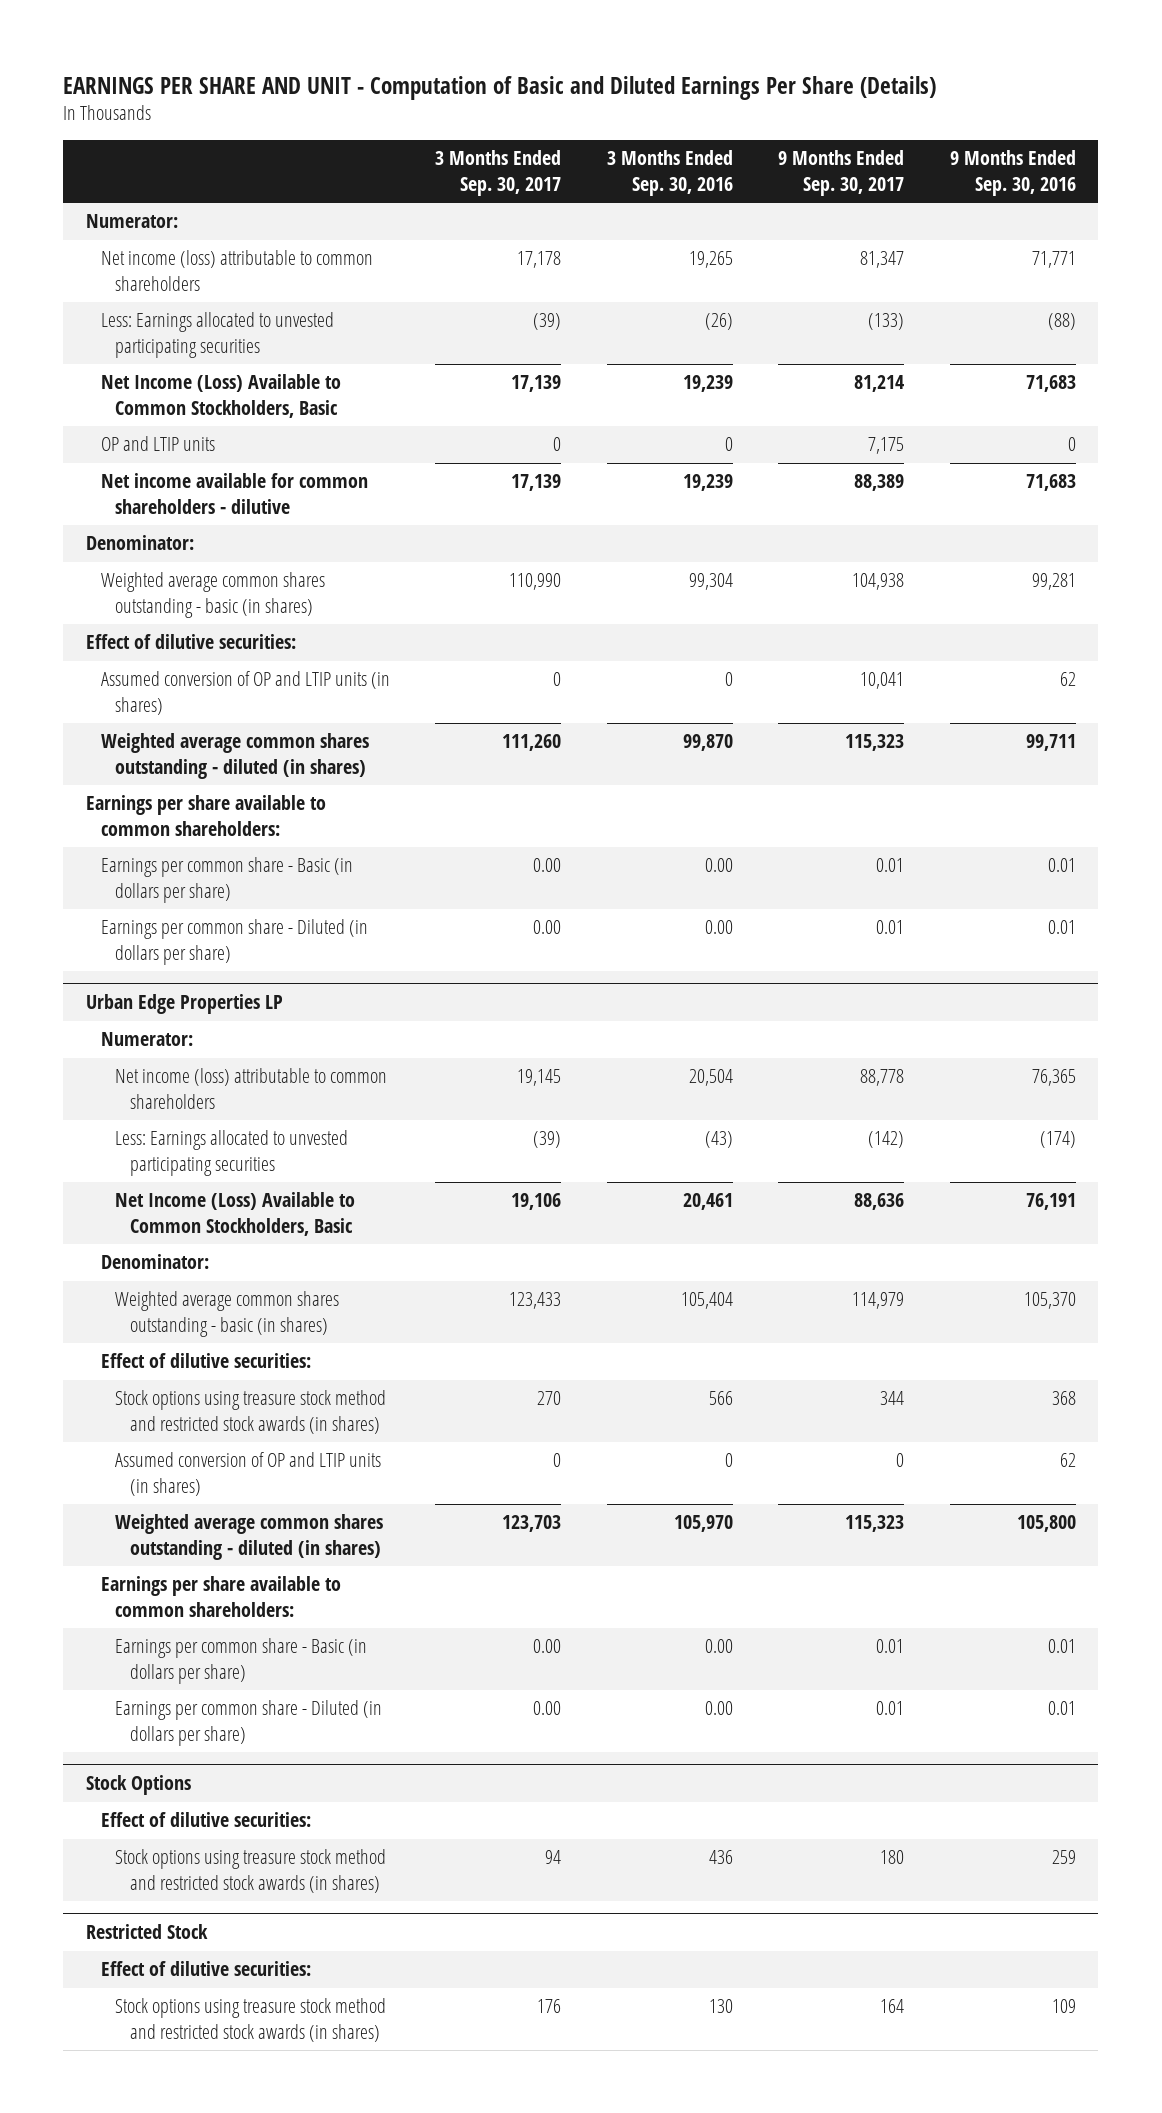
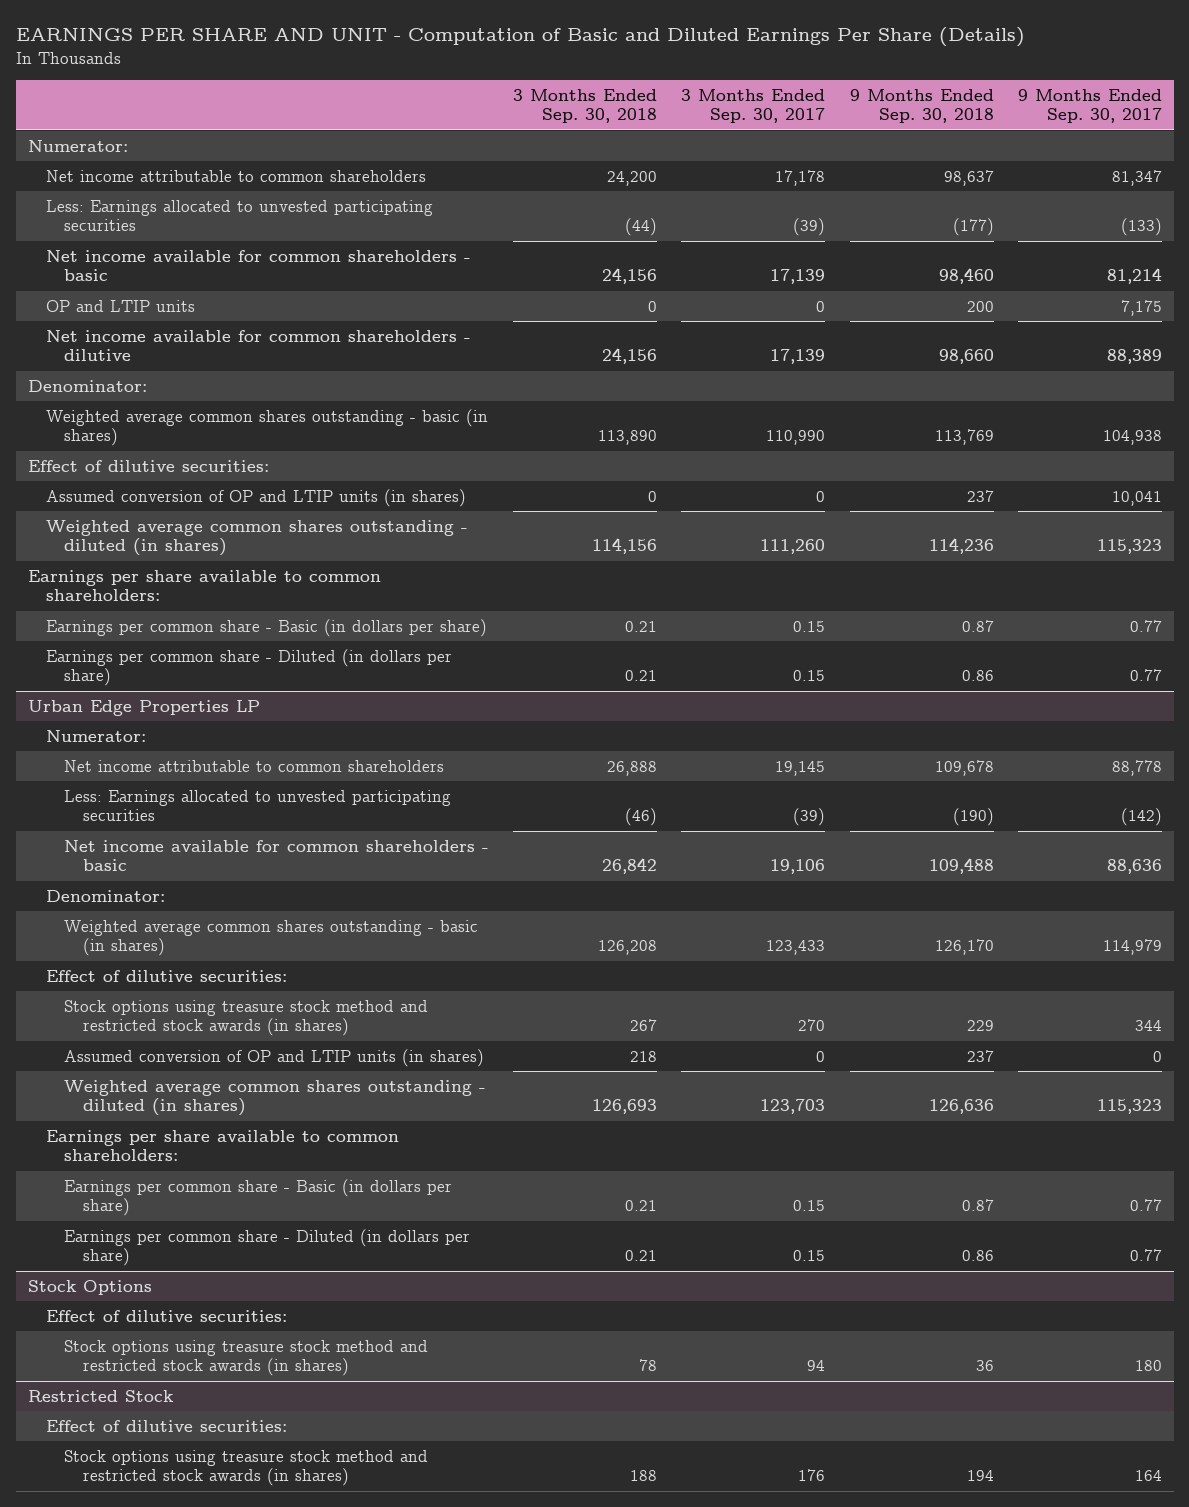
[606,150,733,196] 3 Months Ended Sep. 30, 2016 -> none
[949,150,1076,196] 9 Months Ended Sep. 30, 2016 -> none
none -> [513,88,658,124] 3 Months Ended Sep. 30, 2018
none -> [849,88,994,124] 9 Months Ended Sep. 30, 2018
[100,250,373,291] Net income (loss) attributable to common shareholders -> [46,169,427,182] Net income attributable to common shareholders
[100,374,341,418] Net Income (Loss) Available to Common Stockholders, Basic -> [46,249,472,282] Net income available for common shareholders - basic
[533,858,562,873] 0.00 -> [793,620,826,632] 0.15
[876,858,905,873] 0.01 -> [1129,619,1162,632] 0.77
[533,920,562,935] 0.00 -> [793,670,826,682] 0.15
[876,920,905,935] 0.01 -> [1129,669,1162,682] 0.77
[115,1068,388,1109] Net income (loss) attributable to common shareholders -> [64,759,445,772] Net income attributable to common shareholders
[115,1192,356,1236] Net Income (Loss) Available to Common Stockholders, Basic -> [64,839,490,872] Net income available for common shareholders - basic
[533,1639,562,1654] 0.00 -> [793,1200,826,1212] 0.15
[876,1639,905,1654] 0.01 -> [1129,1199,1162,1212] 0.77
[533,1701,562,1716] 0.00 -> [793,1250,826,1262] 0.15
[876,1701,905,1716] 0.01 -> [1129,1249,1162,1262] 0.77

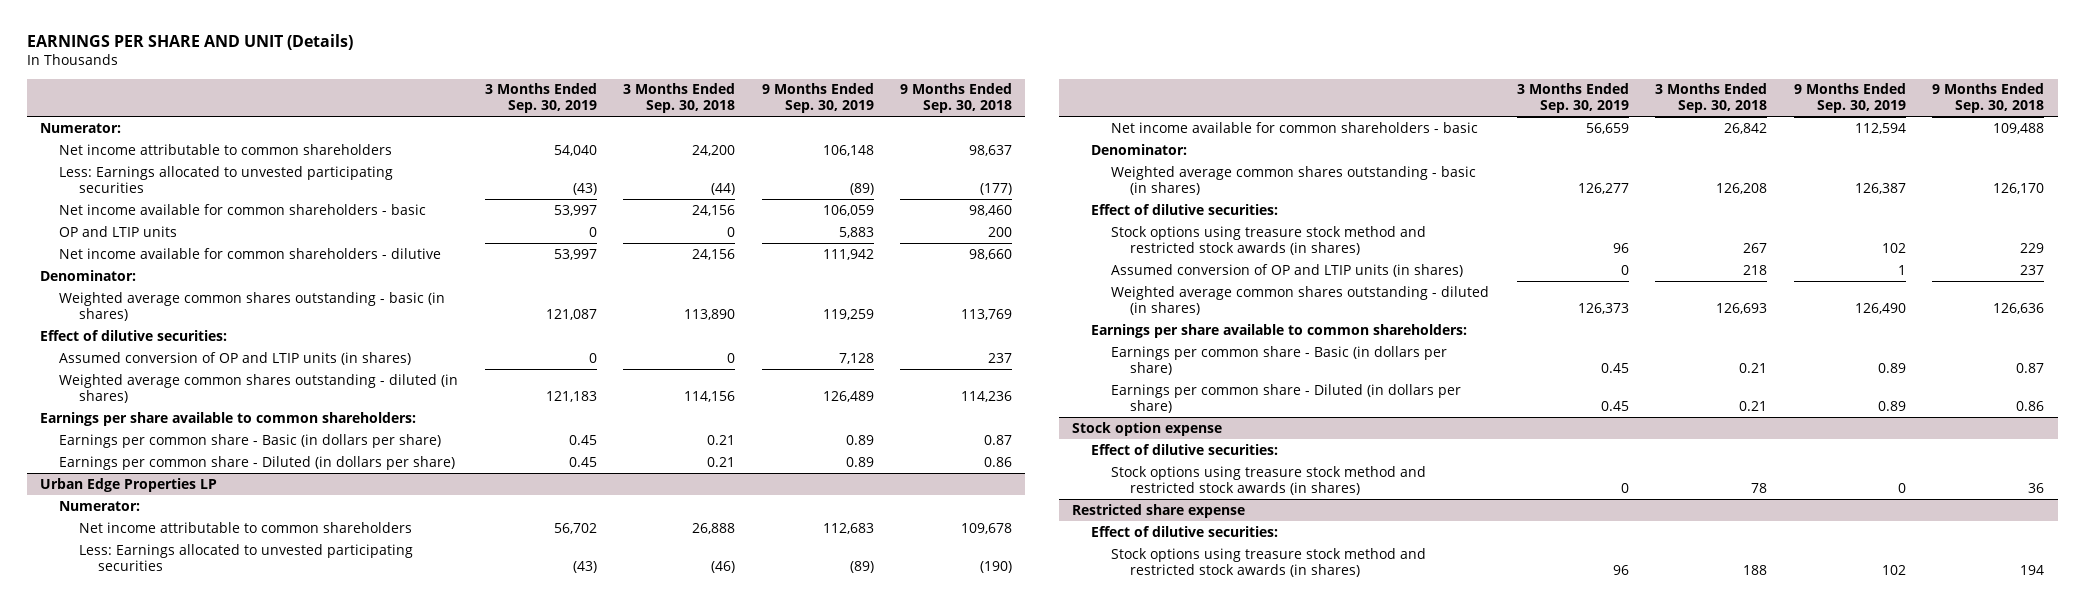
[15,27,1025,48] EARNINGS PER SHARE AND UNIT - Computation of Basic and Diluted Earnings Per Share (Details) -> [26,34,353,51] EARNINGS PER SHARE AND UNIT (Details)
[681,88,826,124] 3 Months Ended Sep. 30, 2017 -> none
[1017,88,1162,124] 9 Months Ended Sep. 30, 2017 -> none
none -> [484,83,597,114] 3 Months Ended Sep. 30, 2019
none -> [761,83,874,114] 9 Months Ended Sep. 30, 2019
[27,1279,152,1295] Stock Options -> [1071,421,1222,436] Stock option expense
[27,1389,174,1402] Restricted Stock -> [1071,503,1245,518] Restricted share expense

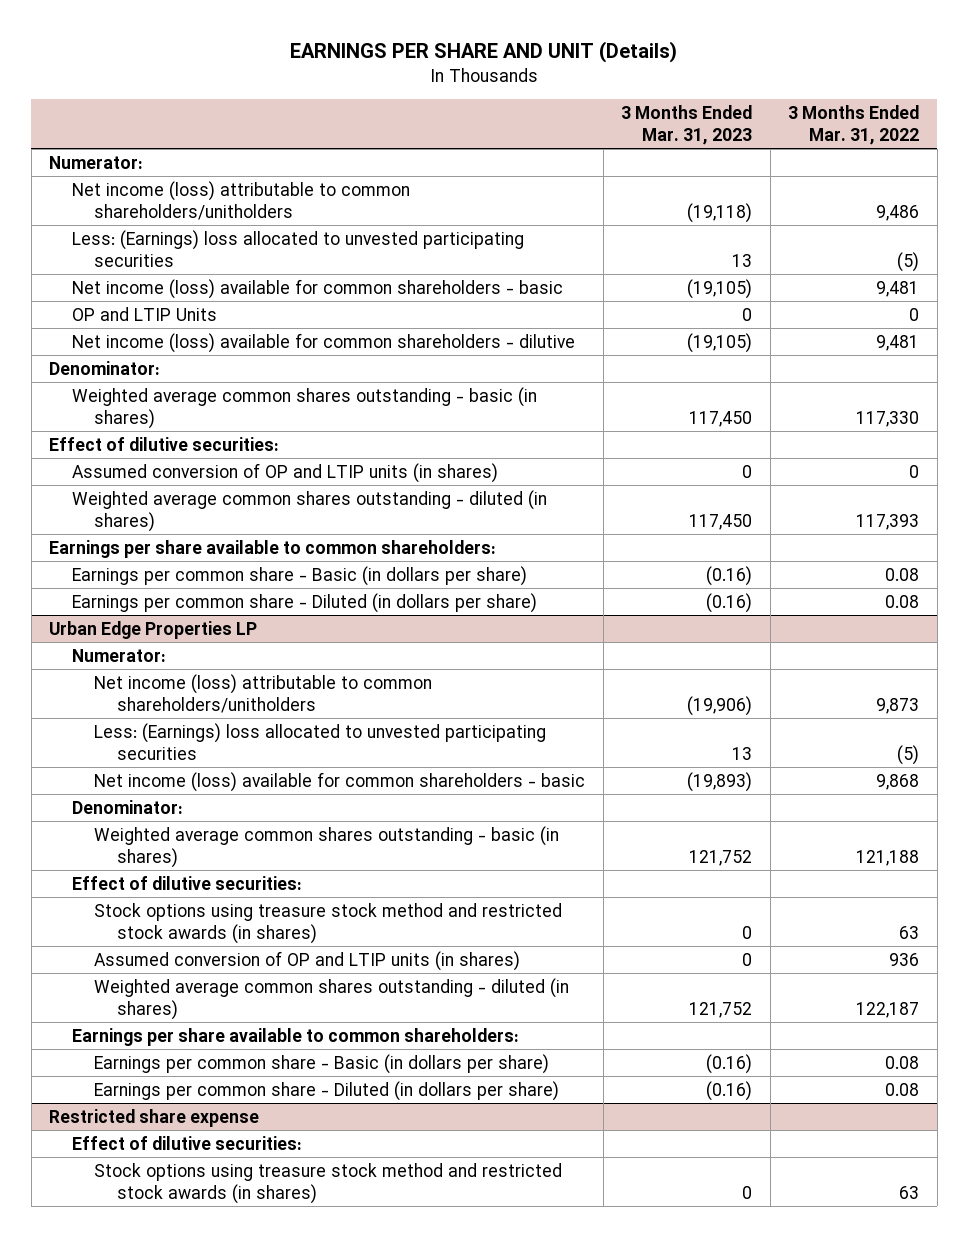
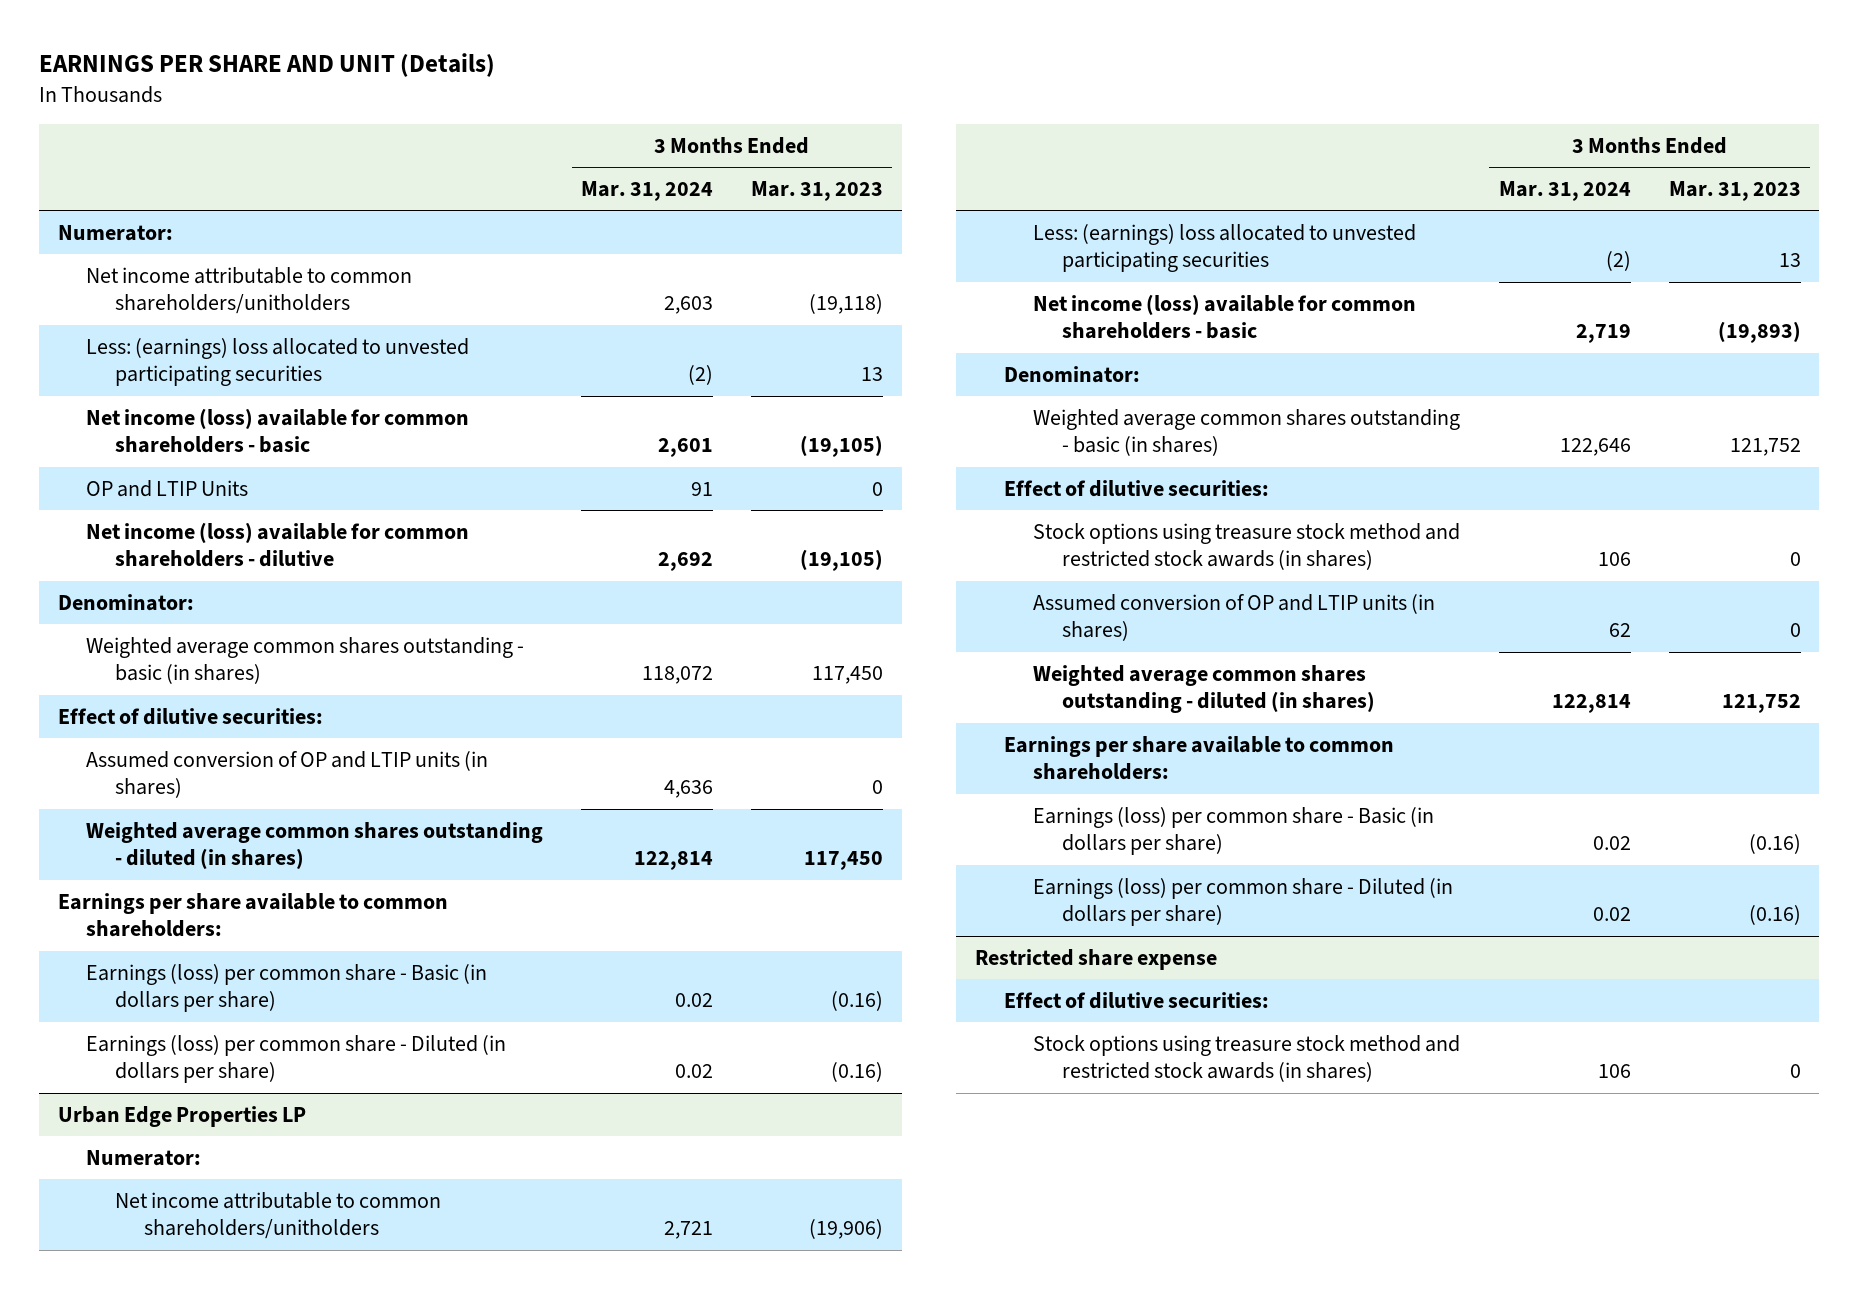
[788,104,920,146] 3 Months Ended Mar. 31, 2022 -> none
none -> [581,180,714,201] Mar. 31, 2024
[71,180,410,221] Net income (loss) attributable to common shareholders/unitholders -> [86,266,413,315] Net income attributable to common shareholders/unitholders
[71,229,524,268] Less: (Earnings) loss allocated to unvested participating securities -> [86,337,470,387] Less: (earnings) loss allocated to unvested participating securities
[71,565,527,586] Earnings per common share - Basic (in dollars per share) -> [86,963,488,1013] Earnings (loss) per common share - Basic (in dollars per share)
[71,592,537,613] Earnings per common share - Diluted (in dollars per share) -> [86,1034,507,1084] Earnings (loss) per common share - Diluted (in dollars per share)
[94,673,433,714] Net income (loss) attributable to common shareholders/unitholders -> [115,1191,442,1240] Net income attributable to common shareholders/unitholders
[94,722,547,761] Less: (Earnings) loss allocated to unvested participating securities -> [1032,223,1416,273] Less: (earnings) loss allocated to unvested participating securities
[94,1053,550,1074] Earnings per common share - Basic (in dollars per share) -> [1032,806,1434,856] Earnings (loss) per common share - Basic (in dollars per share)
[94,1080,560,1101] Earnings per common share - Diluted (in dollars per share) -> [1032,877,1453,927] Earnings (loss) per common share - Diluted (in dollars per share)

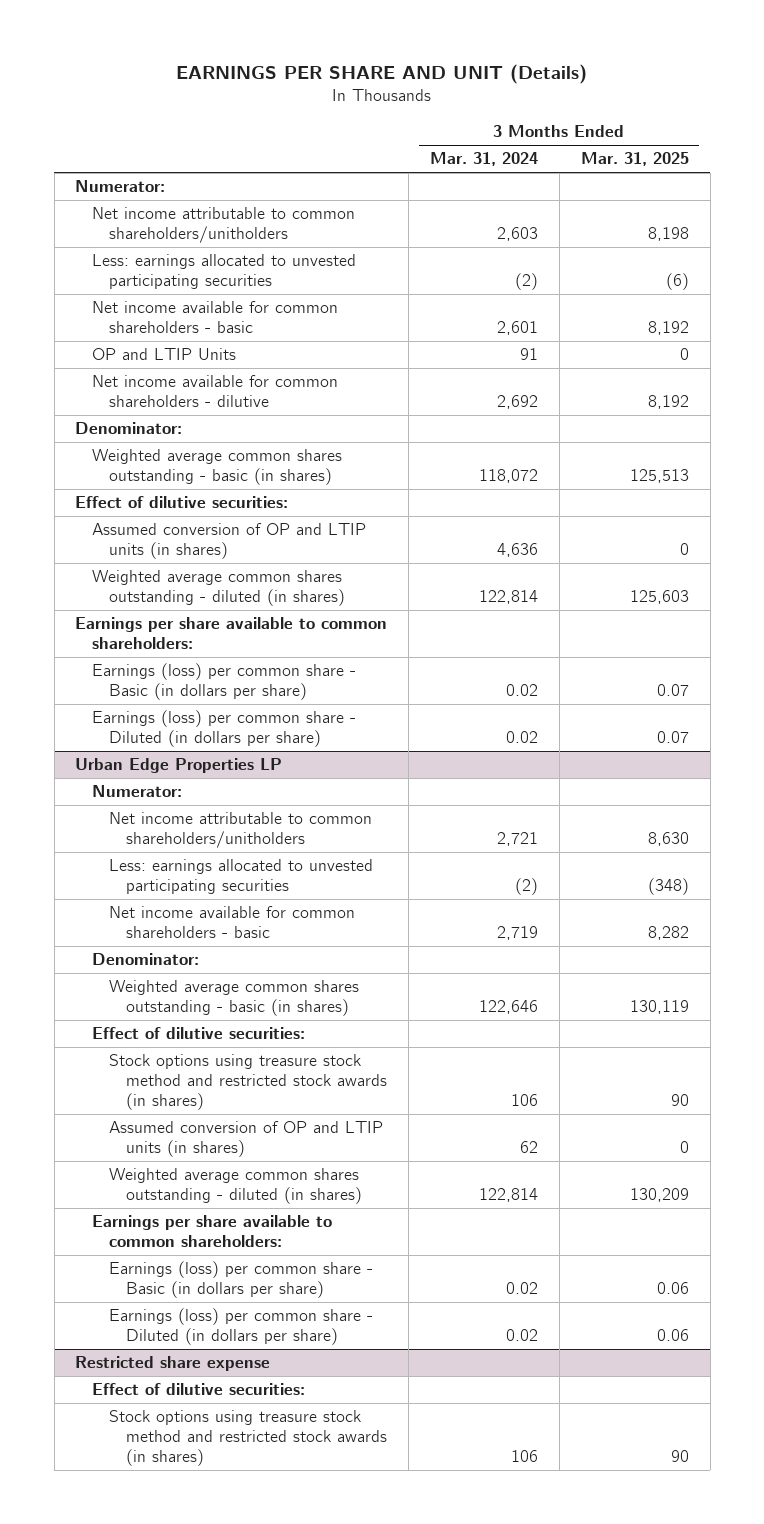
[750,180,883,201] Mar. 31, 2023 -> none
none -> [580,152,689,167] Mar. 31, 2025
[86,337,470,387] Less: (earnings) loss allocated to unvested participating securities -> [92,254,357,290] Less: earnings allocated to unvested participating securities
[86,407,470,454] Net income (loss) available for common shareholders - basic -> [92,301,339,334] Net income available for common shareholders - basic
[86,521,470,568] Net income (loss) available for common shareholders - dilutive -> [92,375,339,408] Net income available for common shareholders - dilutive
[1032,223,1416,273] Less: (earnings) loss allocated to unvested participating securities -> [109,859,374,895] Less: earnings allocated to unvested participating securities
[1032,293,1416,340] Net income (loss) available for common shareholders - basic -> [109,906,356,939] Net income available for common shareholders - basic

